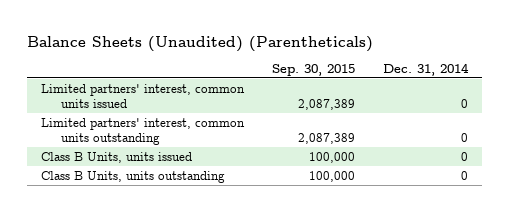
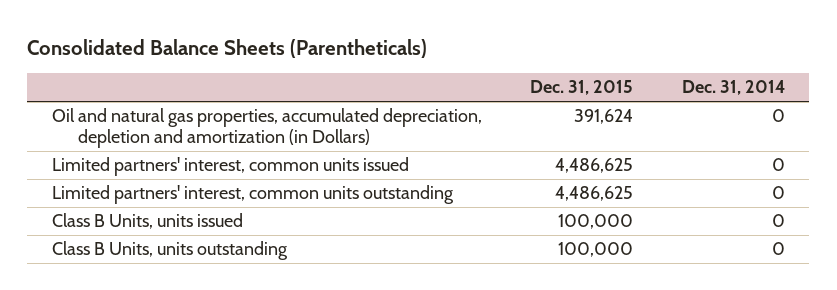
[27,35,374,52] Balance Sheets (Unaudited) (Parentheticals) -> [27,39,428,59] Consolidated Balance Sheets (Parentheticals)
[272,63,356,76] Sep. 30, 2015 -> none
none -> [530,80,634,96] Dec. 31, 2015
none -> [51,108,482,149] Oil and natural gas properties, accumulated depreciation, depletion and amortization (in Dollars)

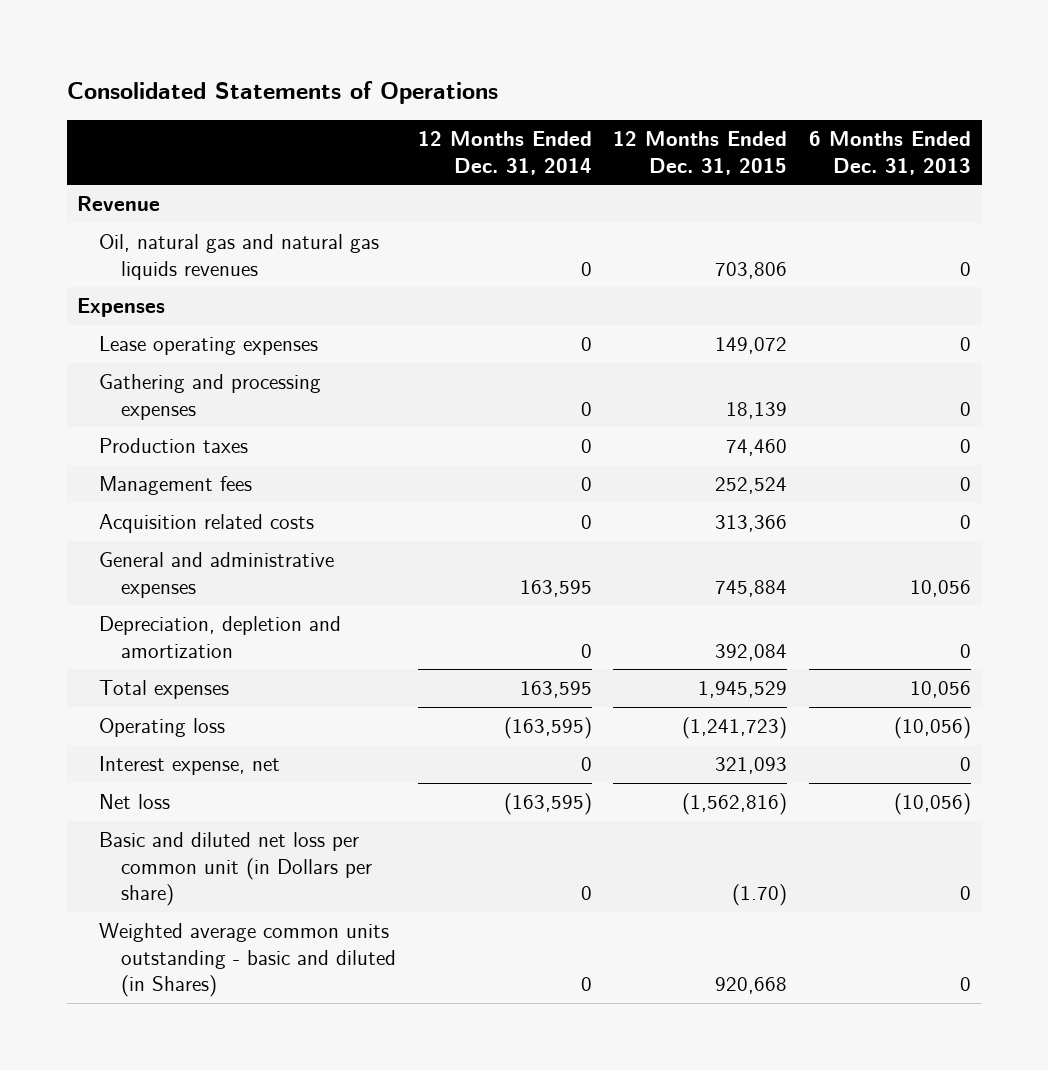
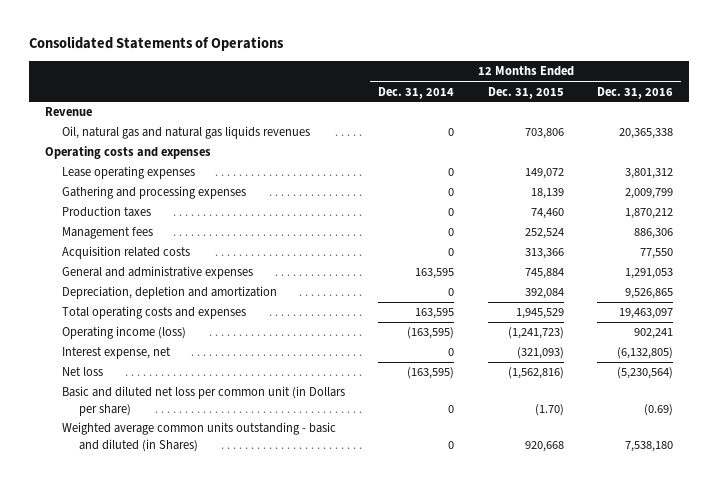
[808,131,971,175] 6 Months Ended Dec. 31, 2013 -> none
none -> [596,86,673,99] Dec. 31, 2016
[77,298,166,318] Expenses -> none
none -> [45,146,212,160] Operating costs and expenses
[99,680,230,700] Total expenses -> [62,306,247,320] Total operating costs and expenses
[99,718,226,738] Operating loss -> [62,326,187,340] Operating income (loss)
[715,757,788,775] 321,093 -> [516,347,564,360] (321,093)

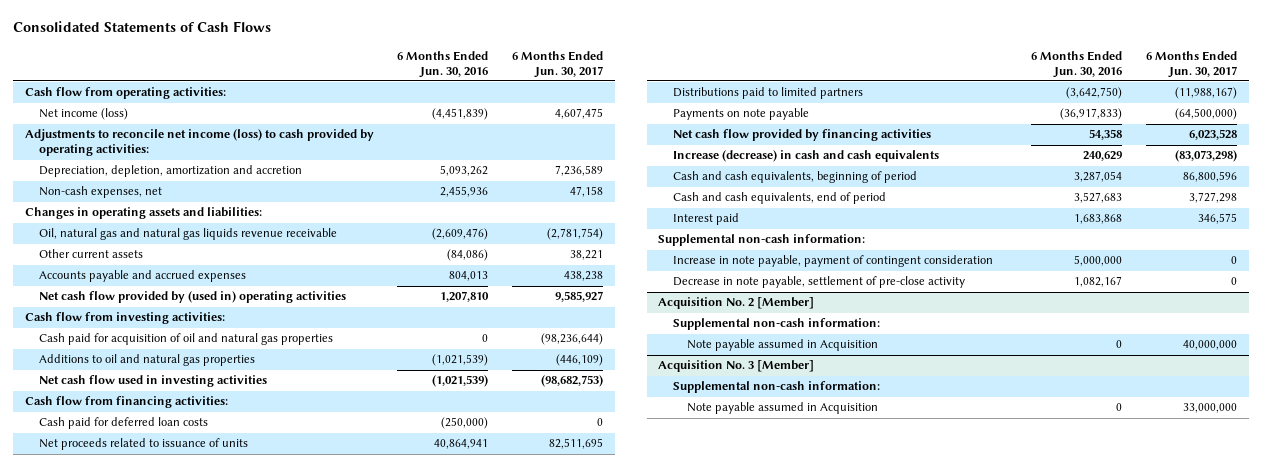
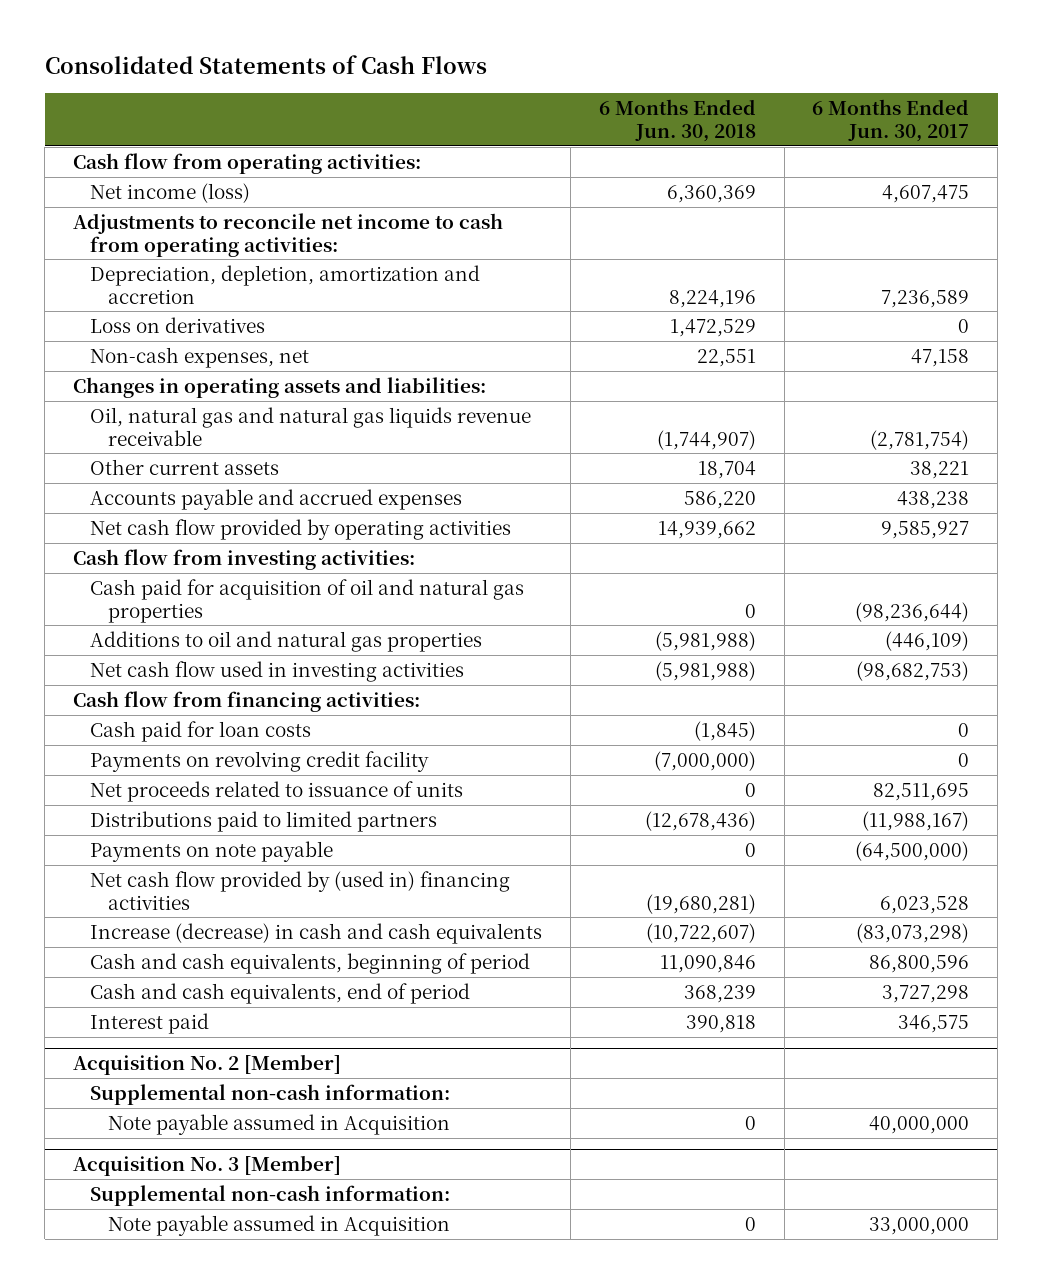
[397,50,489,78] 6 Months Ended Jun. 30, 2016 -> none
none -> [598,99,756,142] 6 Months Ended Jun. 30, 2018
[24,129,374,157] Adjustments to reconcile net income (loss) to cash provided by operating activities: -> [72,212,503,257] Adjustments to reconcile net income to cash from operating activities:
none -> [90,316,266,333] Loss on derivatives
[39,291,347,304] Net cash flow provided by (used in) operating activities -> [90,518,512,540] Net cash flow provided by operating activities
[39,417,209,430] Cash paid for deferred loan costs -> [90,720,312,742] Cash paid for loan costs
none -> [90,750,430,772] Payments on revolving credit facility
[672,129,931,142] Net cash flow provided by financing activities -> [90,870,511,910] Net cash flow provided by (used in) financing activities
[658,234,866,247] Supplemental non-cash information: -> none
[672,255,993,268] Increase in note payable, payment of contingent consideration -> none
[672,276,965,289] Decrease in note payable, settlement of pre-close activity -> none

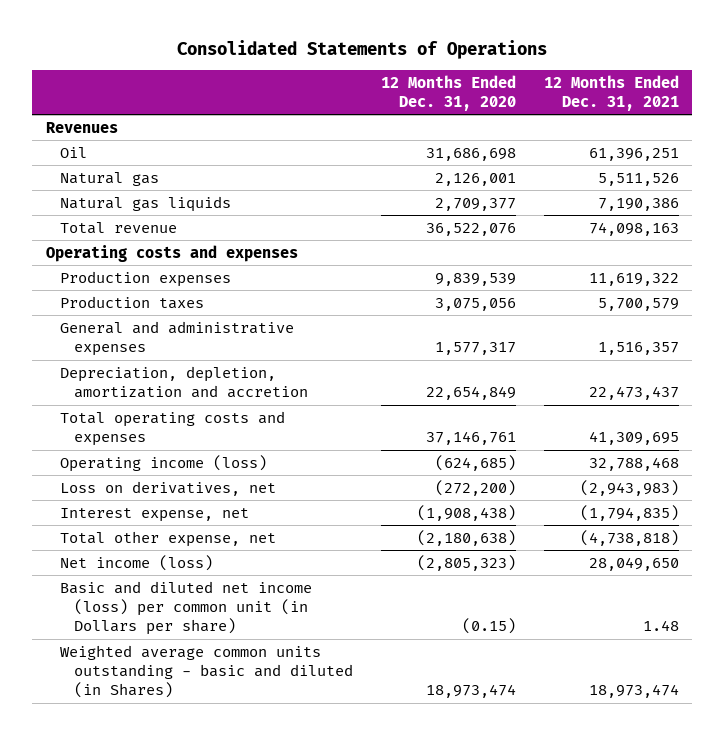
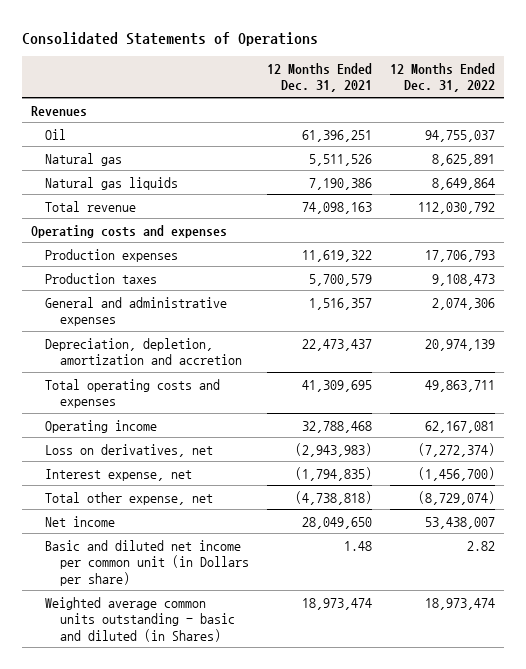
[380,74,516,111] 12 Months Ended Dec. 31, 2020 -> none
none -> [390,62,496,93] 12 Months Ended Dec. 31, 2022
[59,454,267,472] Operating income (loss) -> [45,419,158,433] Operating income
[59,554,213,571] Net income (loss) -> [45,515,116,527] Net income
[59,580,312,636] Basic and diluted net income (loss) per common unit (in Dollars per share) -> [45,539,249,586] Basic and diluted net income per common unit (in Dollars per share)

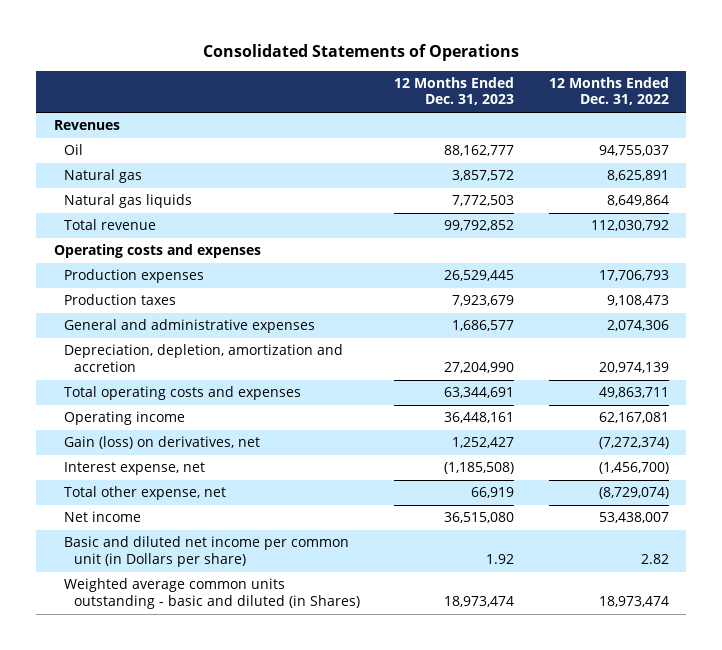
[267,62,373,93] 12 Months Ended Dec. 31, 2021 -> none
none -> [394,76,515,106] 12 Months Ended Dec. 31, 2023
[45,443,214,457] Loss on derivatives, net -> [63,436,260,450] Gain (loss) on derivatives, net

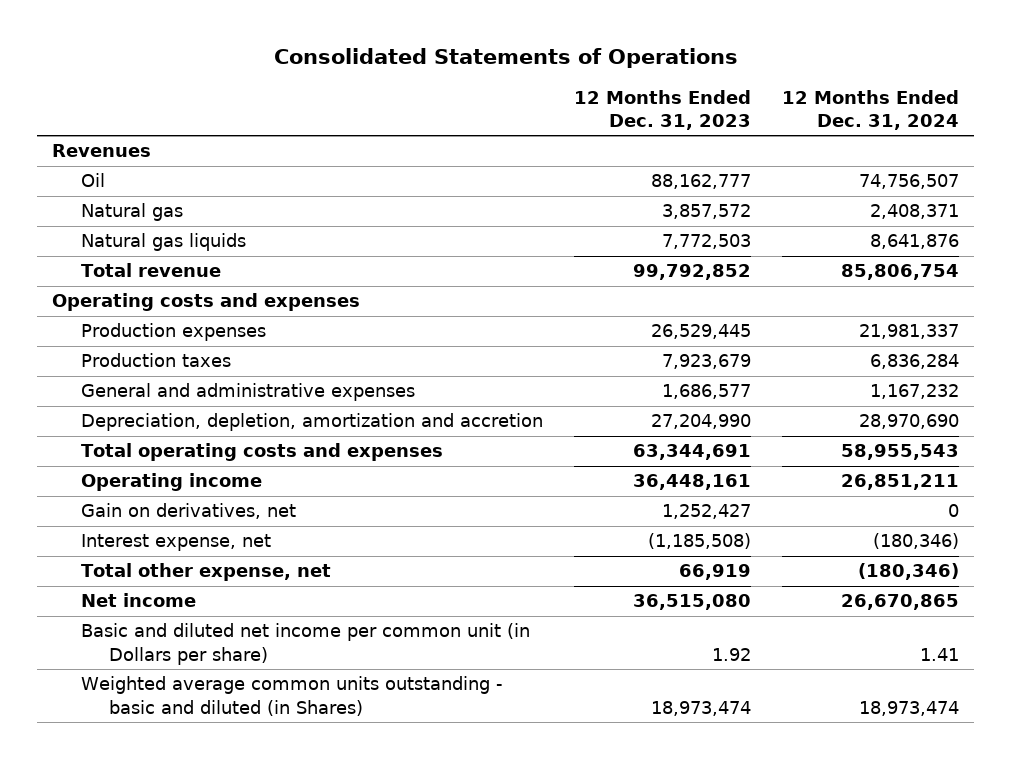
[548,76,669,106] 12 Months Ended Dec. 31, 2022 -> none
none -> [781,89,959,130] 12 Months Ended Dec. 31, 2024
[63,436,260,450] Gain (loss) on derivatives, net -> [80,503,296,520] Gain on derivatives, net

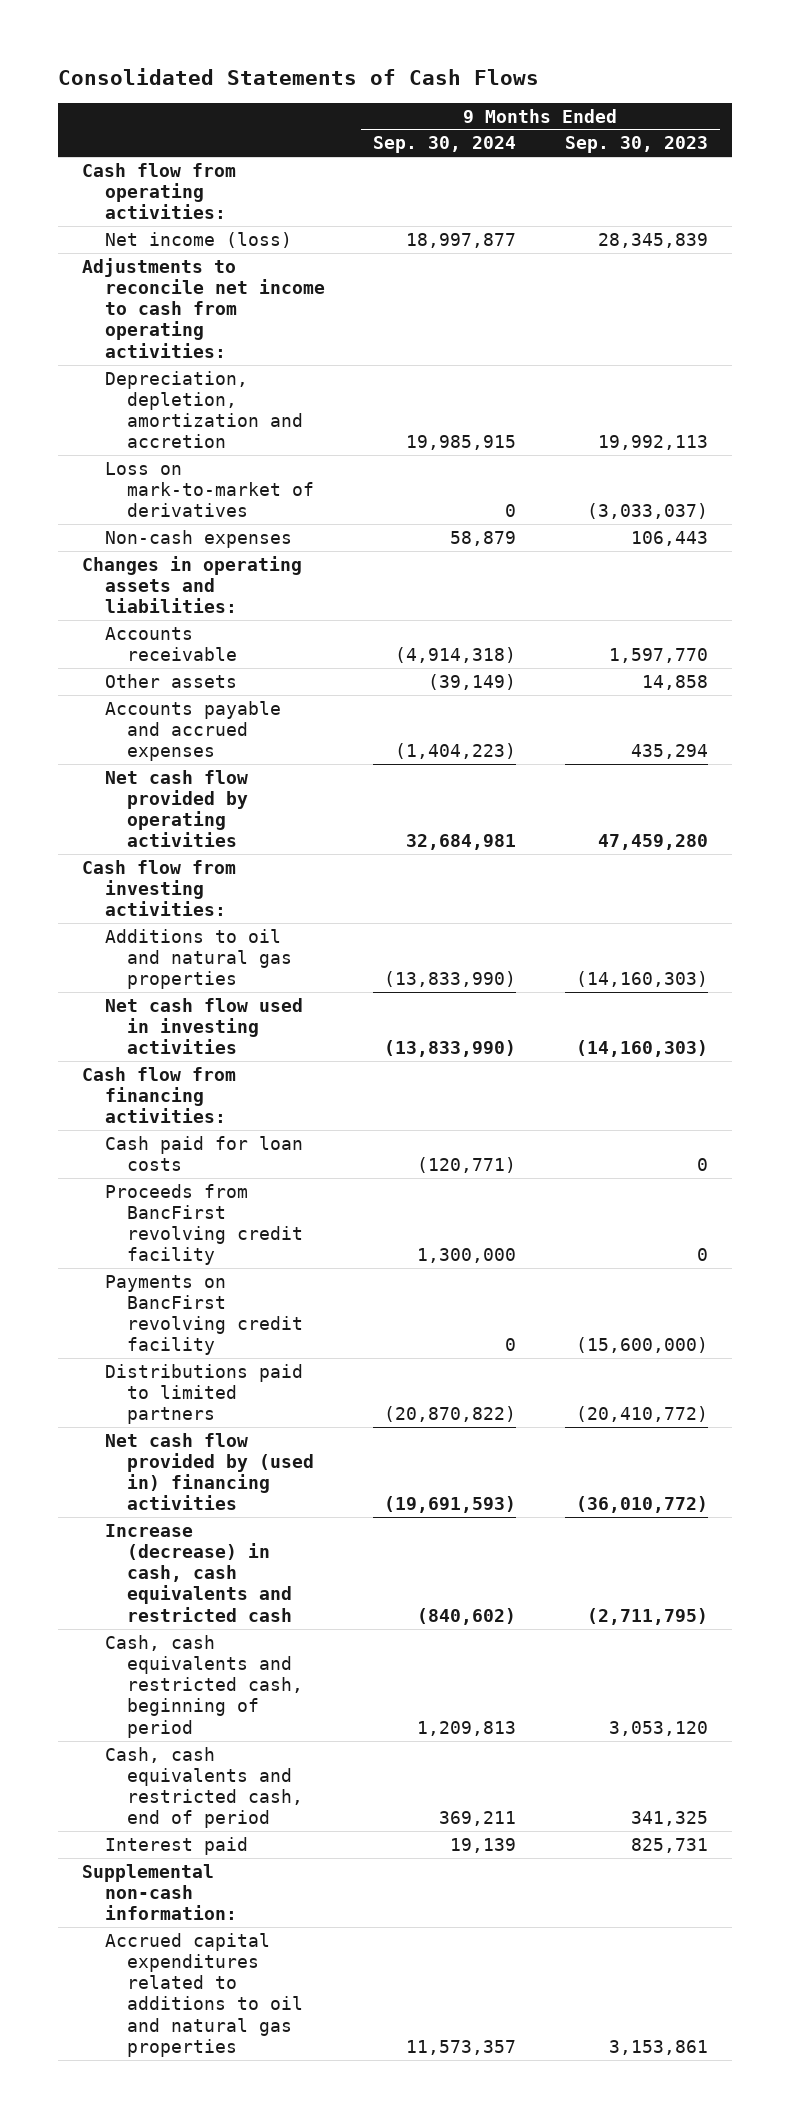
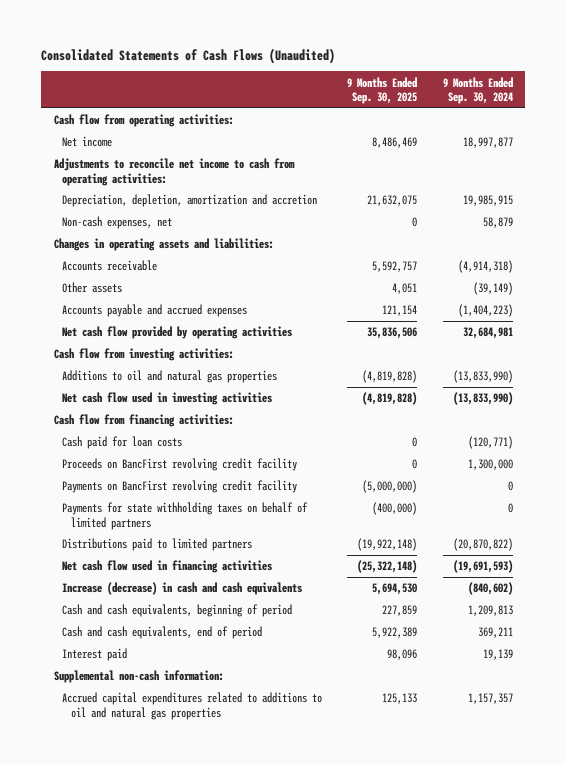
[57,68,539,86] Consolidated Statements of Cash Flows -> [40,47,335,64] Consolidated Statements of Cash Flows (Unaudited)
[564,136,708,154] Sep. 30, 2023 -> none
none -> [347,76,418,104] 9 Months Ended Sep. 30, 2025
[104,231,292,248] Net income (loss) -> [62,136,113,148] Net income
[104,461,315,518] Loss on mark-to-market of derivatives -> none
[104,529,292,548] Non-cash expenses -> [62,216,173,230] Non-cash expenses, net
[104,1183,304,1266] Proceeds from BancFirst revolving credit facility -> [62,458,298,472] Proceeds on BancFirst revolving credit facility
none -> [62,502,309,530] Payments for state withholding taxes on behalf of limited partners
[104,1432,315,1511] Net cash flow provided by (used in) financing activities -> [62,560,273,574] Net cash flow used in financing activities
[104,1523,293,1622] Increase (decrease) in cash, cash equivalents and restricted cash -> [62,582,303,596] Increase (decrease) in cash and cash equivalents
[104,1634,304,1738] Cash, cash equivalents and restricted cash, beginning of period -> [62,604,293,618] Cash and cash equivalents, beginning of period
[104,1746,304,1829] Cash, cash equivalents and restricted cash, end of period -> [62,626,263,640] Cash and cash equivalents, end of period
[406,2039,517,2055] 11,573,357 -> [467,693,513,705] 1,157,357

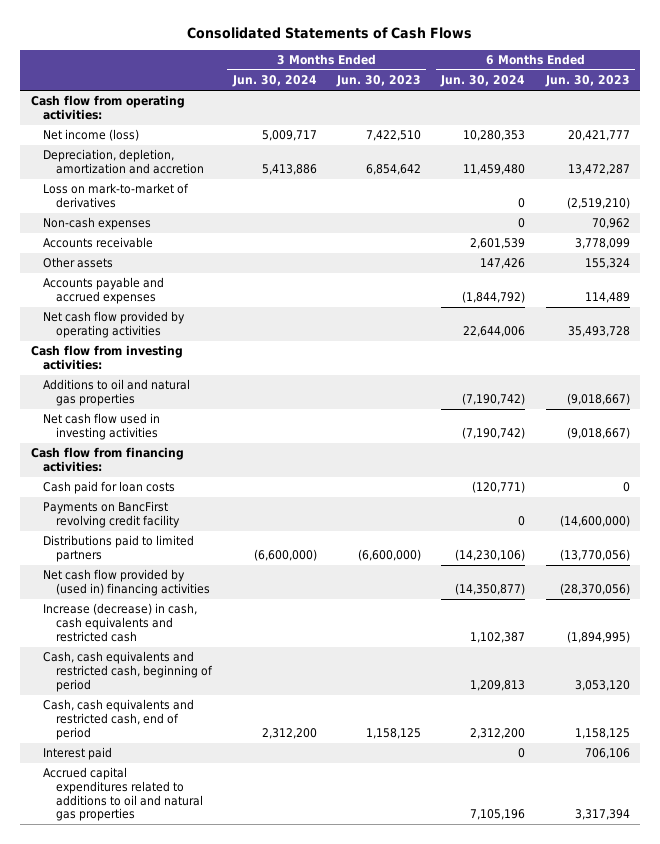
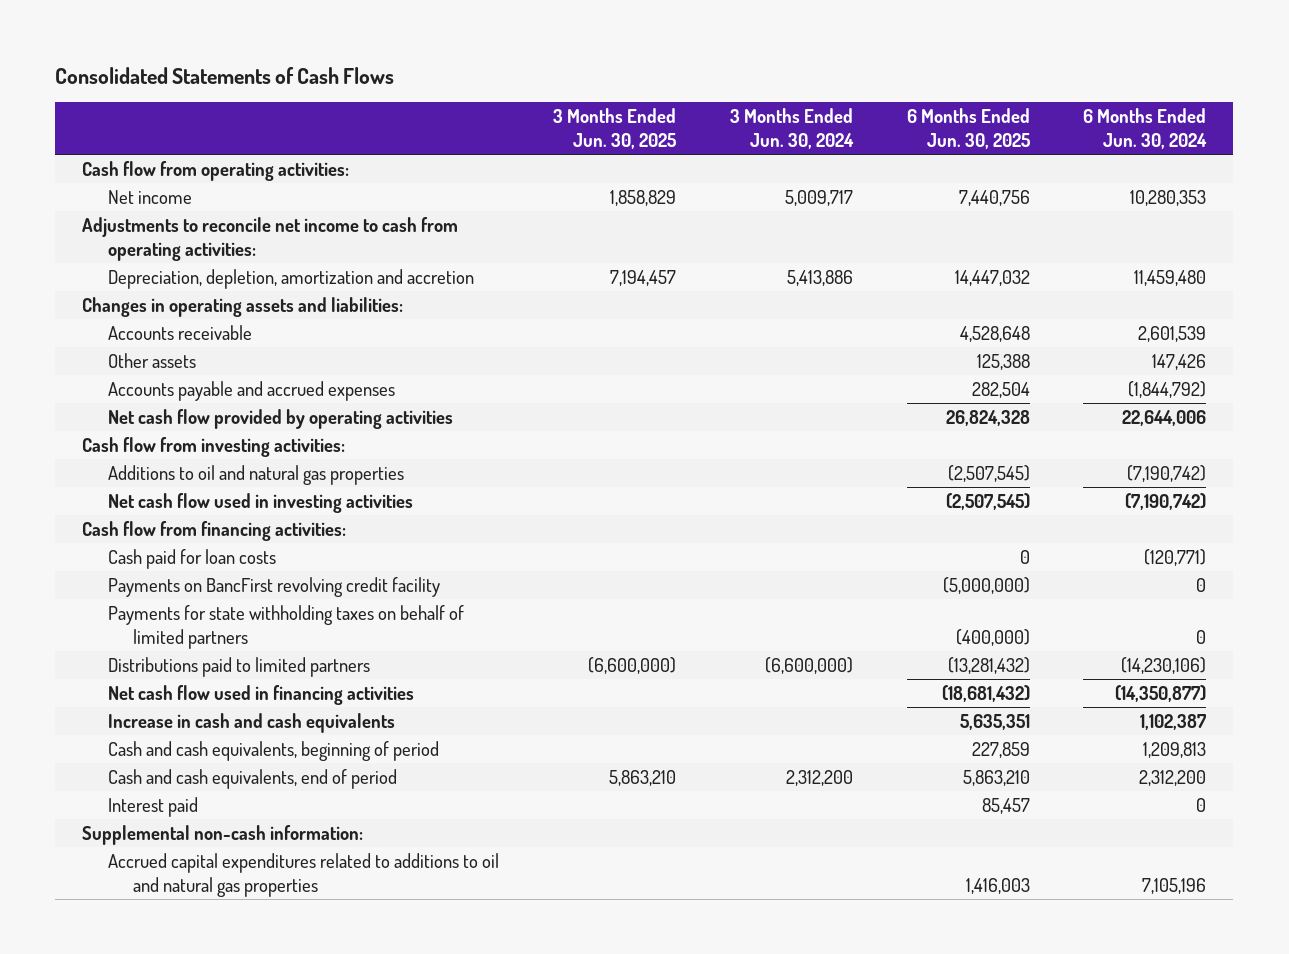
[335,75,421,88] Jun. 30, 2023 -> none
[544,75,630,88] Jun. 30, 2023 -> none
none -> [552,108,676,149] 3 Months Ended Jun. 30, 2025
none -> [906,108,1030,149] 6 Months Ended Jun. 30, 2025
[43,129,140,142] Net income (loss) -> [107,189,192,204] Net income
none -> [82,216,459,261] Adjustments to reconcile net income to cash from operating activities:
[43,183,190,208] Loss on mark-to-market of derivatives -> none
[43,217,152,231] Non-cash expenses -> none
none -> [82,296,404,317] Changes in operating assets and liabilities:
none -> [107,604,464,649] Payments for state withholding taxes on behalf of limited partners
[43,569,211,596] Net cash flow provided by (used in) financing activities -> [107,684,414,705] Net cash flow used in financing activities
[43,603,198,642] Increase (decrease) in cash, cash equivalents and restricted cash -> [107,712,395,733] Increase in cash and cash equivalents
[43,651,214,692] Cash, cash equivalents and restricted cash, beginning of period -> [107,740,439,761] Cash and cash equivalents, beginning of period
[43,699,195,740] Cash, cash equivalents and restricted cash, end of period -> [107,768,397,789] Cash and cash equivalents, end of period
none -> [82,824,364,845] Supplemental non-cash information:

